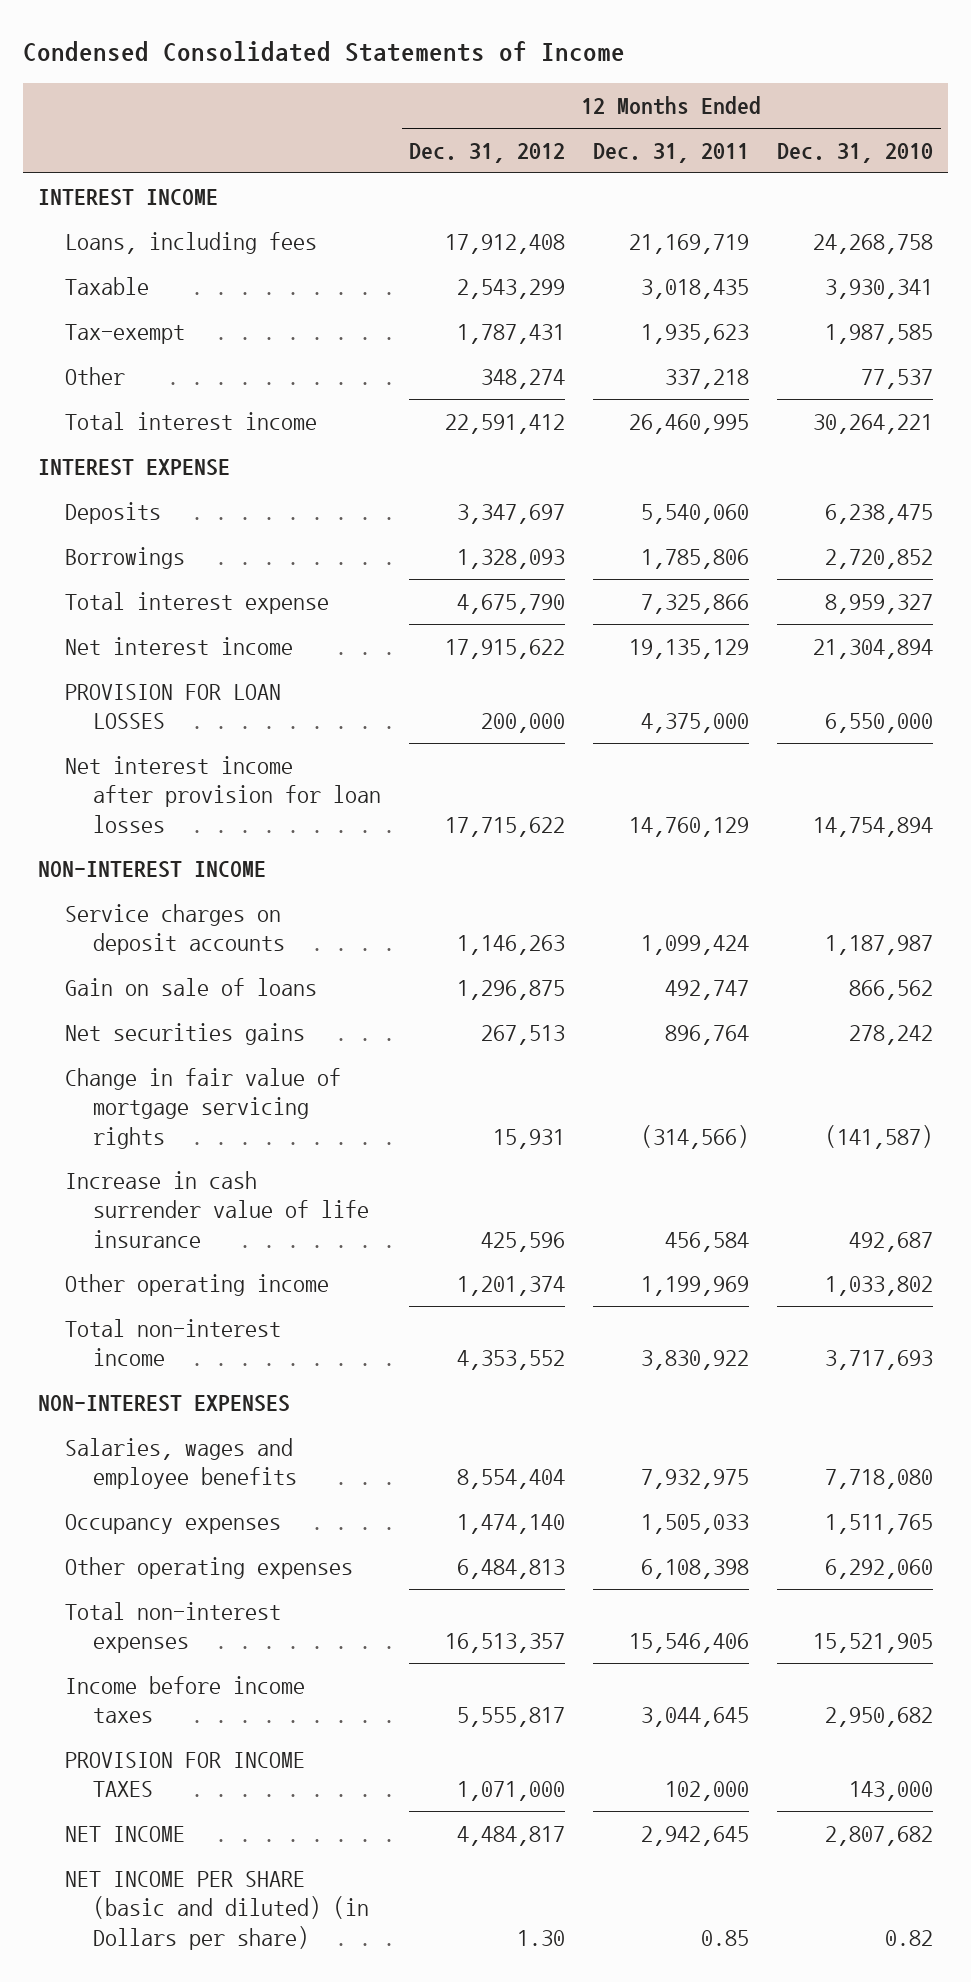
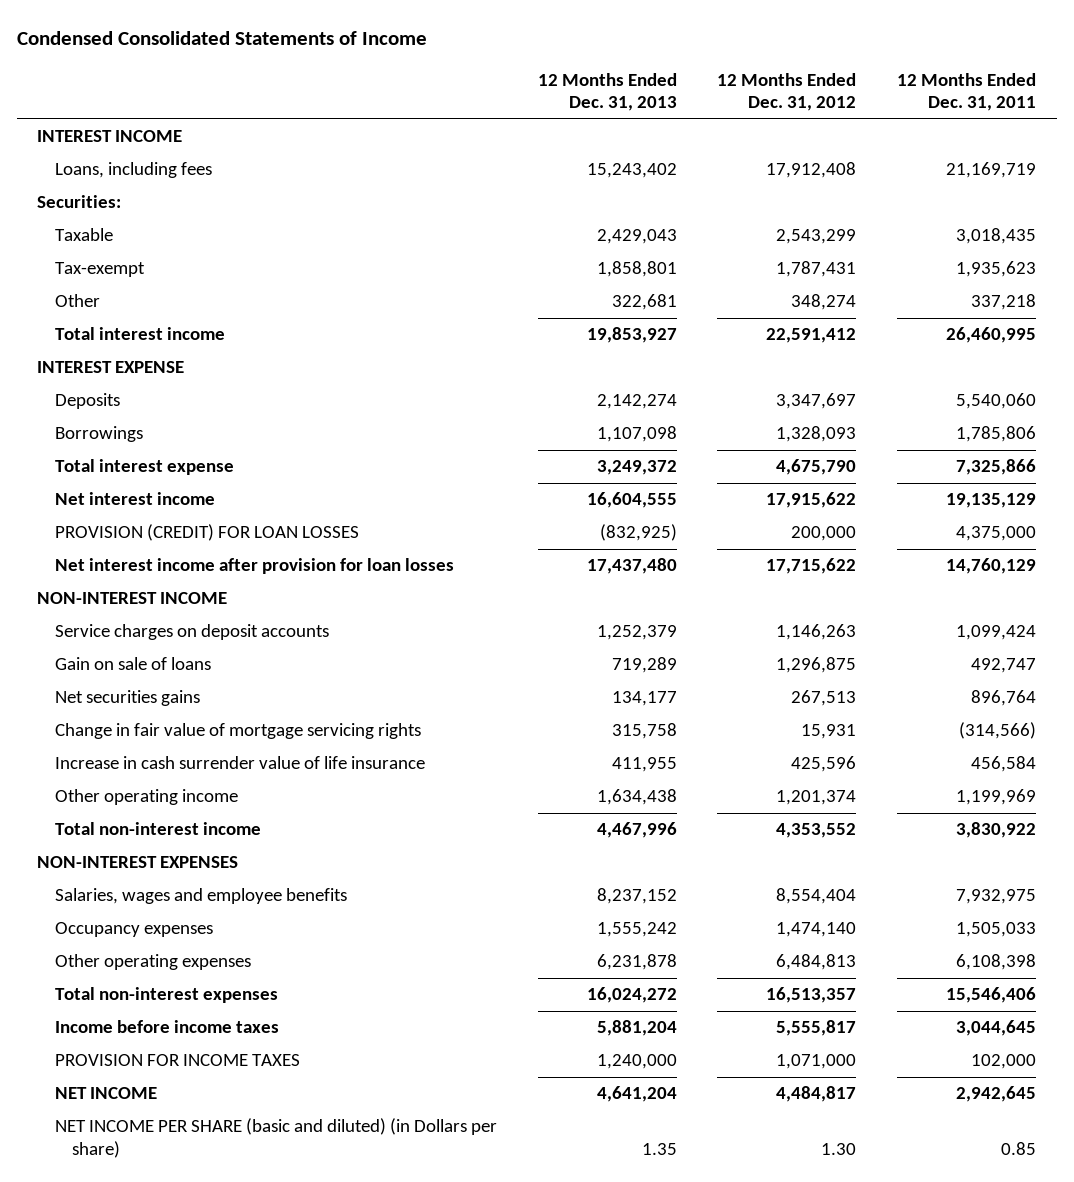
[777,142,934,163] Dec. 31, 2010 -> none
none -> [537,72,677,112] 12 Months Ended Dec. 31, 2013
none -> [37,195,122,209] Securities:
[65,683,282,730] PROVISION FOR LOAN LOSSES -> [54,524,359,542] PROVISION (CREDIT) FOR LOAN LOSSES

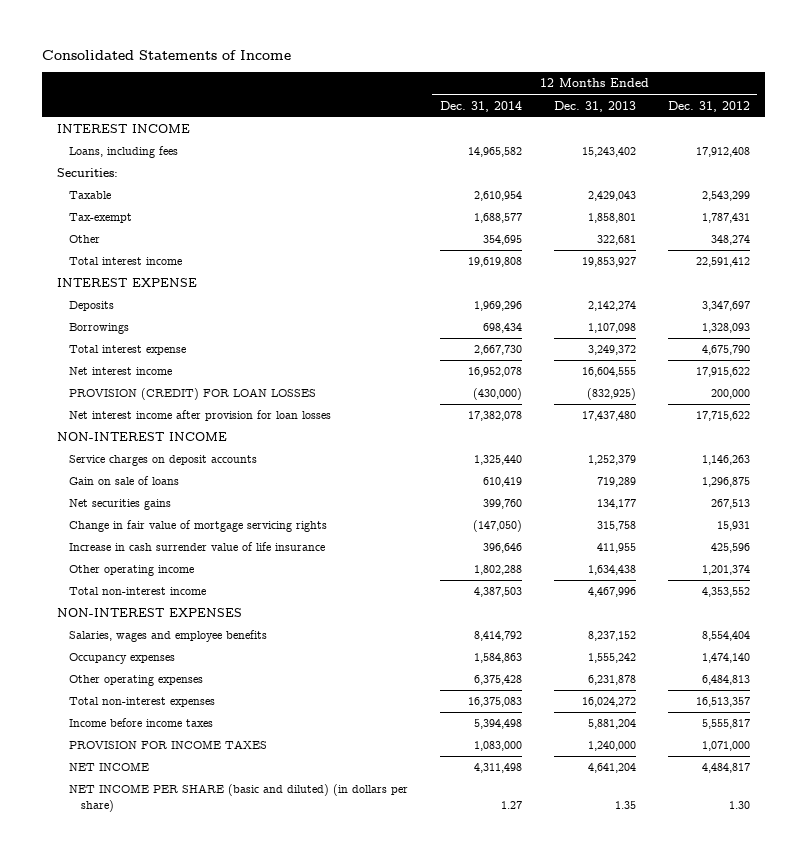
[16,31,427,46] Condensed Consolidated Statements of Income -> [41,50,291,61] Consolidated Statements of Income
[897,72,1037,112] 12 Months Ended Dec. 31, 2011 -> none
none -> [440,100,523,112] Dec. 31, 2014
[54,1118,497,1158] NET INCOME PER SHARE (basic and diluted) (in Dollars per share) -> [69,784,409,812] NET INCOME PER SHARE (basic and diluted) (in dollars per share)

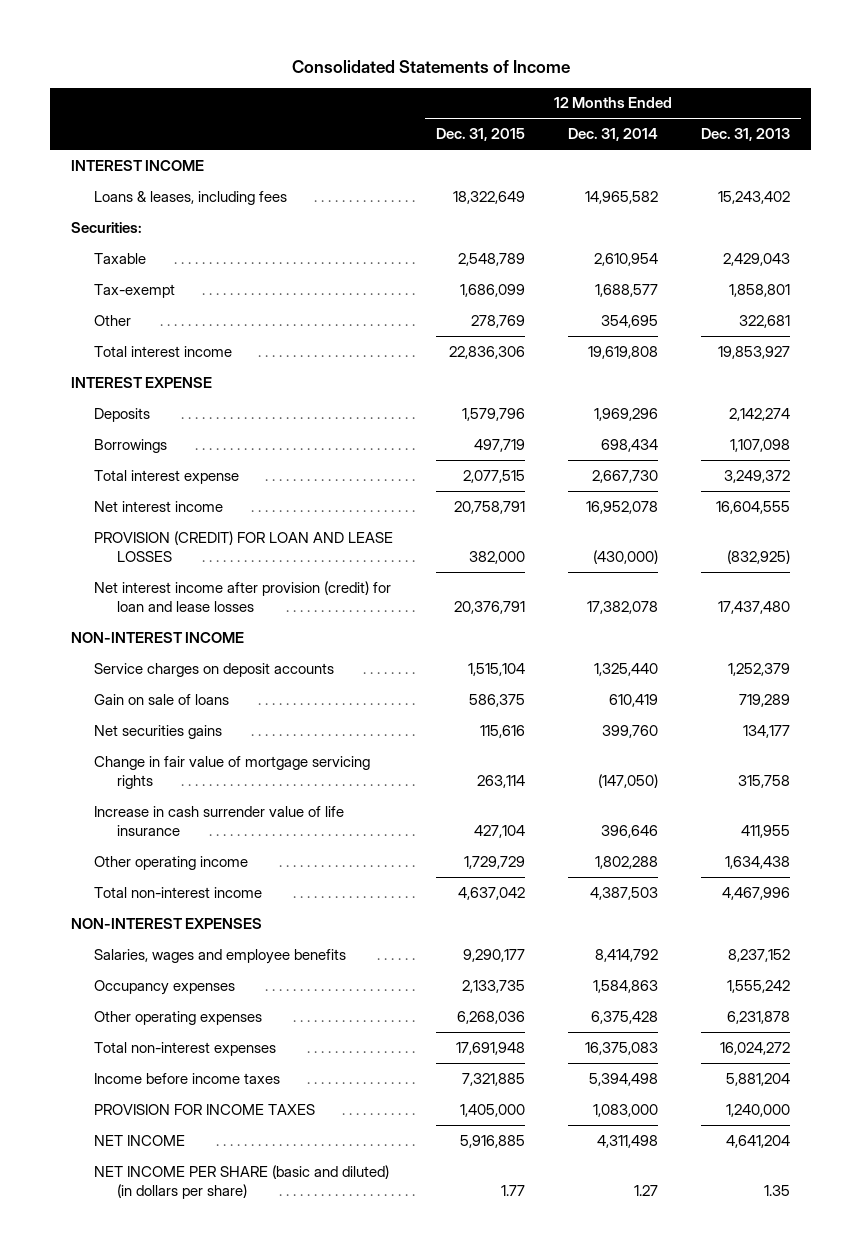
[667,100,750,112] Dec. 31, 2012 -> none
none -> [436,128,526,142] Dec. 31, 2015
[69,146,179,159] Loans, including fees -> [94,190,288,205] Loans & leases, including fees
[69,388,317,401] PROVISION (CREDIT) FOR LOAN LOSSES -> [94,530,394,563] PROVISION (CREDIT) FOR LOAN AND LEASE LOSSES
[69,410,332,422] Net interest income after provision for loan losses -> [94,580,392,613] Net interest income after provision (credit) for loan and lease losses

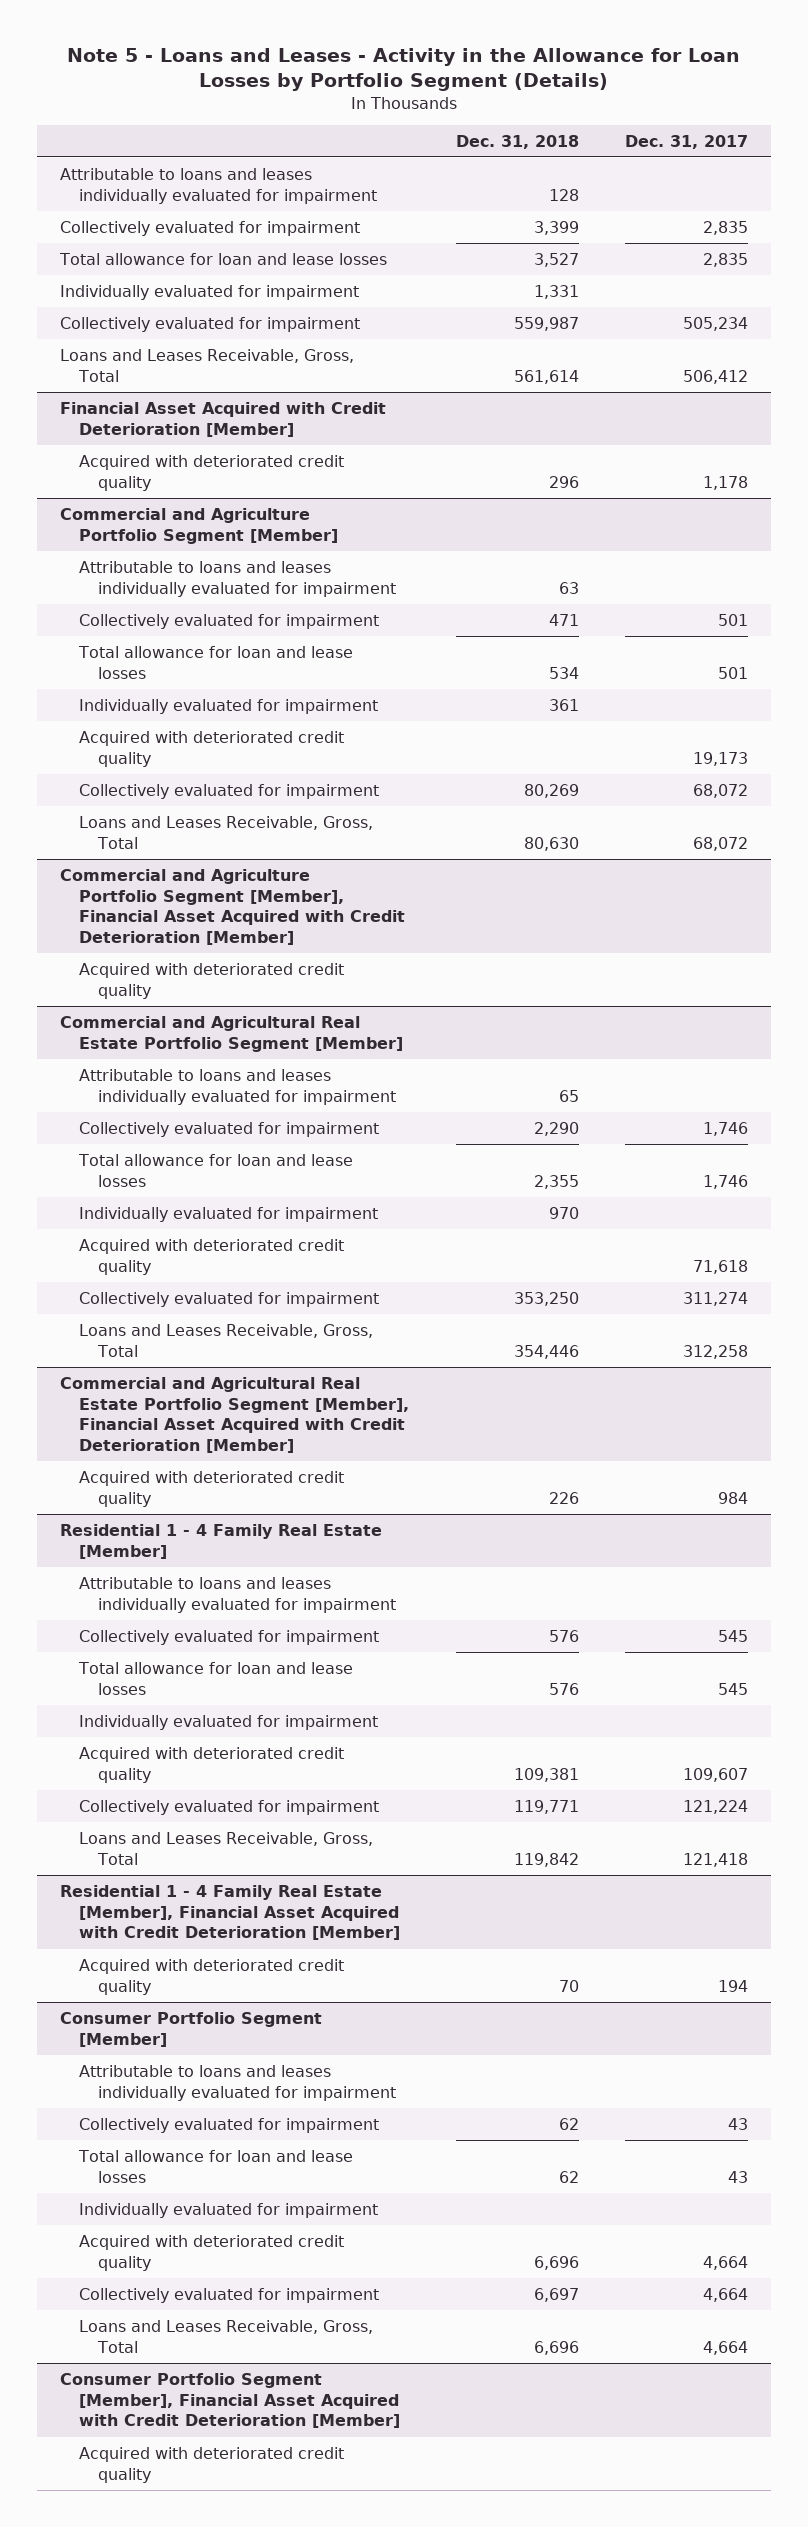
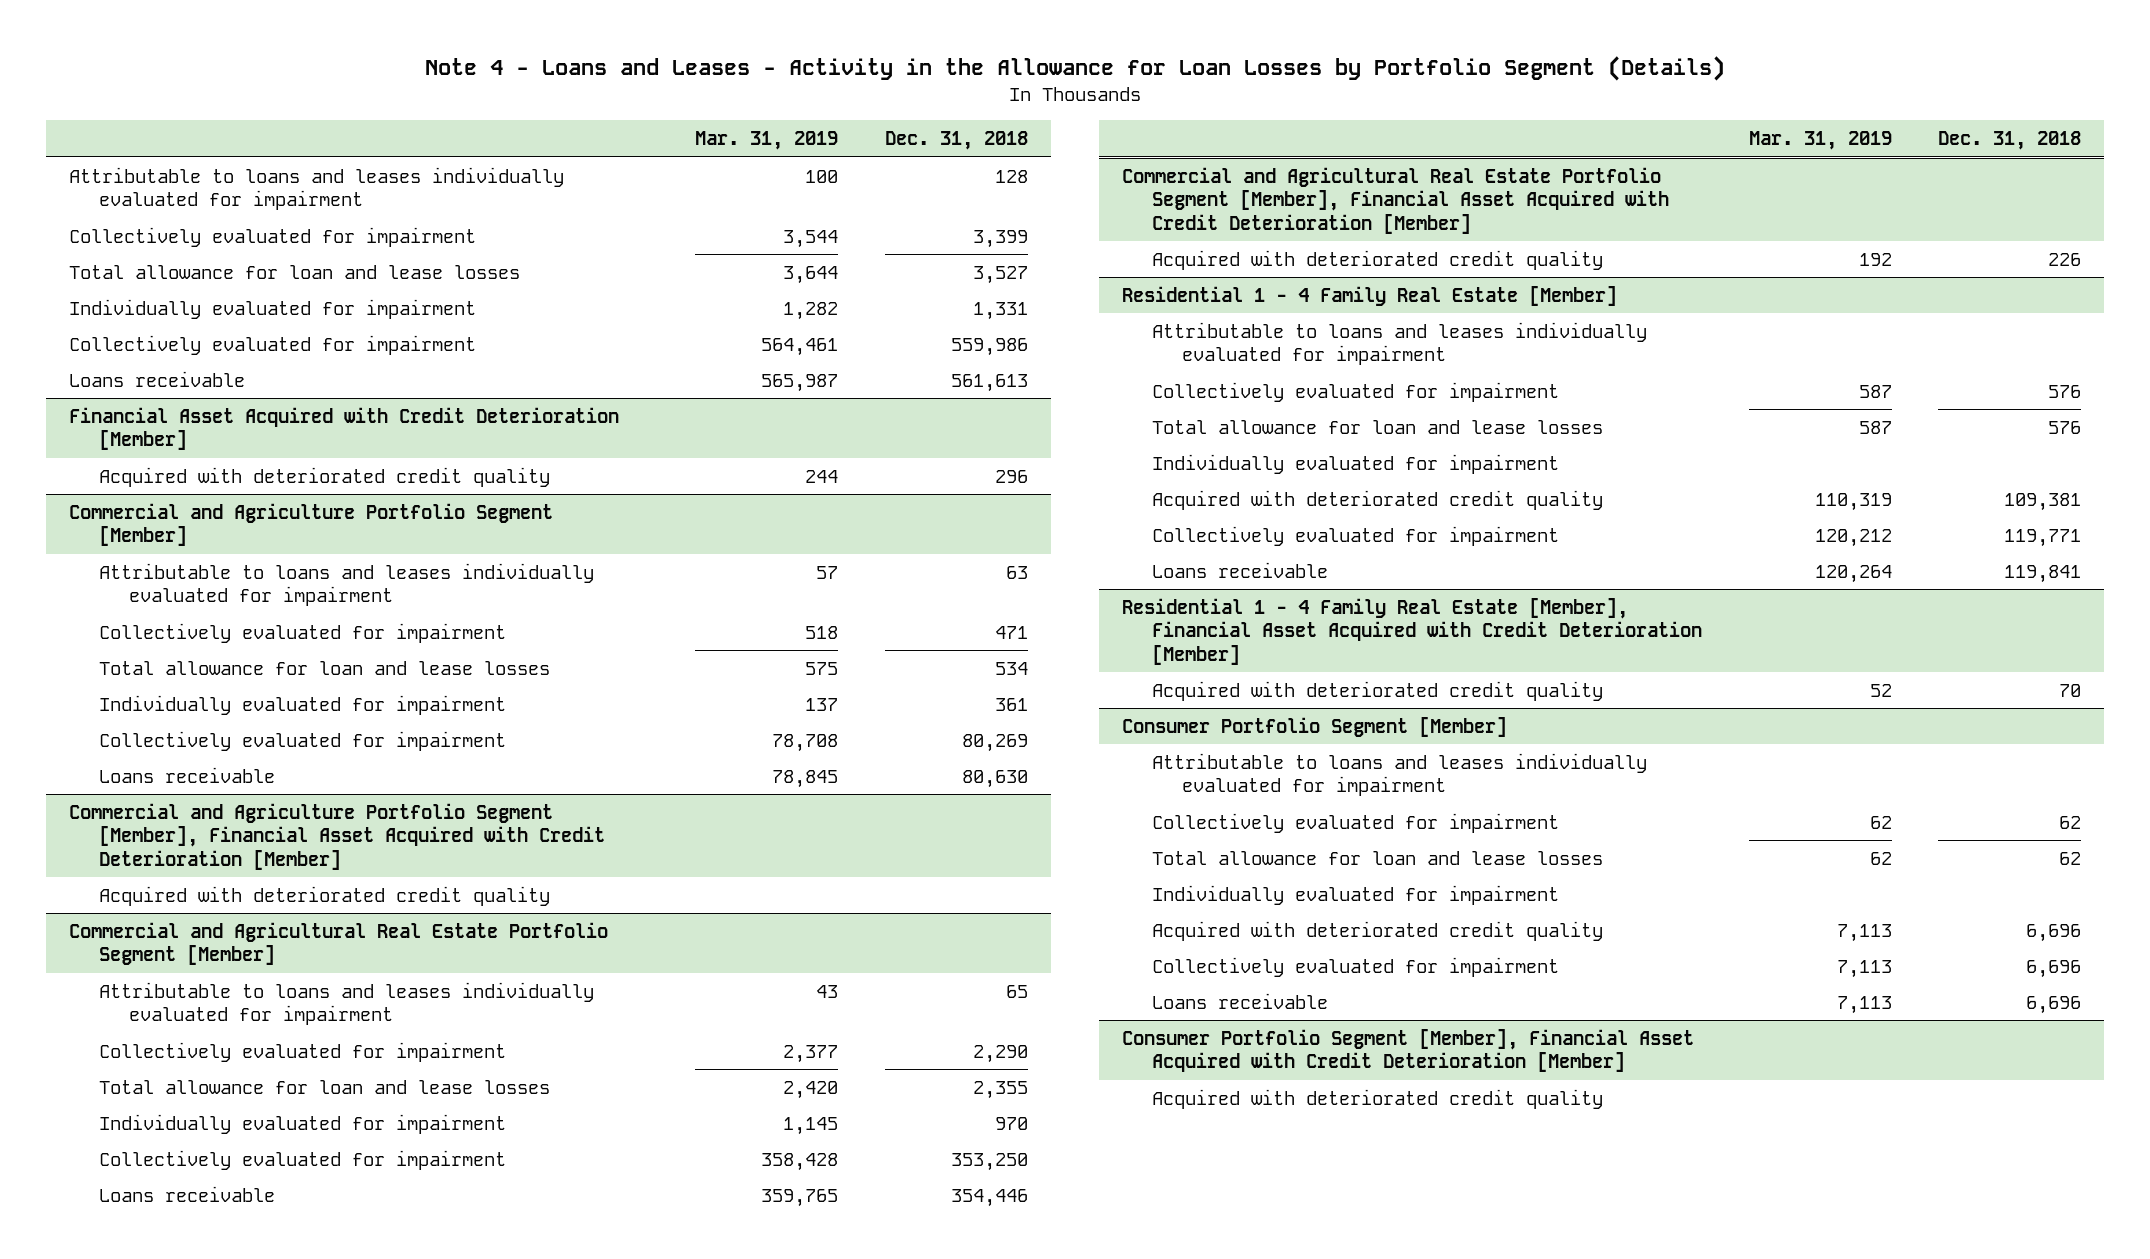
[67,48,741,92] Note 5 - Loans and Leases - Activity in the Allowance for Loan Losses by Portfolio Segment (Details) -> [424,56,1725,82] Note 4 - Loans and Leases - Activity in the Allowance for Loan Losses by Portfolio Segment (Details)
[625,134,749,149] Dec. 31, 2017 -> none
none -> [695,131,839,151] Mar. 31, 2019
[513,316,579,331] 559,987 -> [950,337,1028,356] 559,986
[60,348,355,382] Loans and Leases Receivable, Gross, Total -> [68,370,245,387] Loans receivable
[513,369,579,384] 561,614 -> [950,373,1028,392] 561,613
[79,730,345,767] Acquired with deteriorated credit quality -> none
[79,815,374,849] Loans and Leases Receivable, Gross, Total -> [98,766,275,783] Loans receivable
[79,1238,345,1275] Acquired with deteriorated credit quality -> none
[79,1323,374,1357] Loans and Leases Receivable, Gross, Total -> [98,1185,275,1202] Loans receivable
[79,1831,374,1865] Loans and Leases Receivable, Gross, Total -> [1152,561,1329,578] Loans receivable
[513,1852,579,1867] 119,842 -> [2004,564,2082,583] 119,841
[533,2287,579,2302] 6,697 -> [2026,959,2082,978] 6,696
[79,2319,374,2353] Loans and Leases Receivable, Gross, Total -> [1152,992,1329,1009] Loans receivable

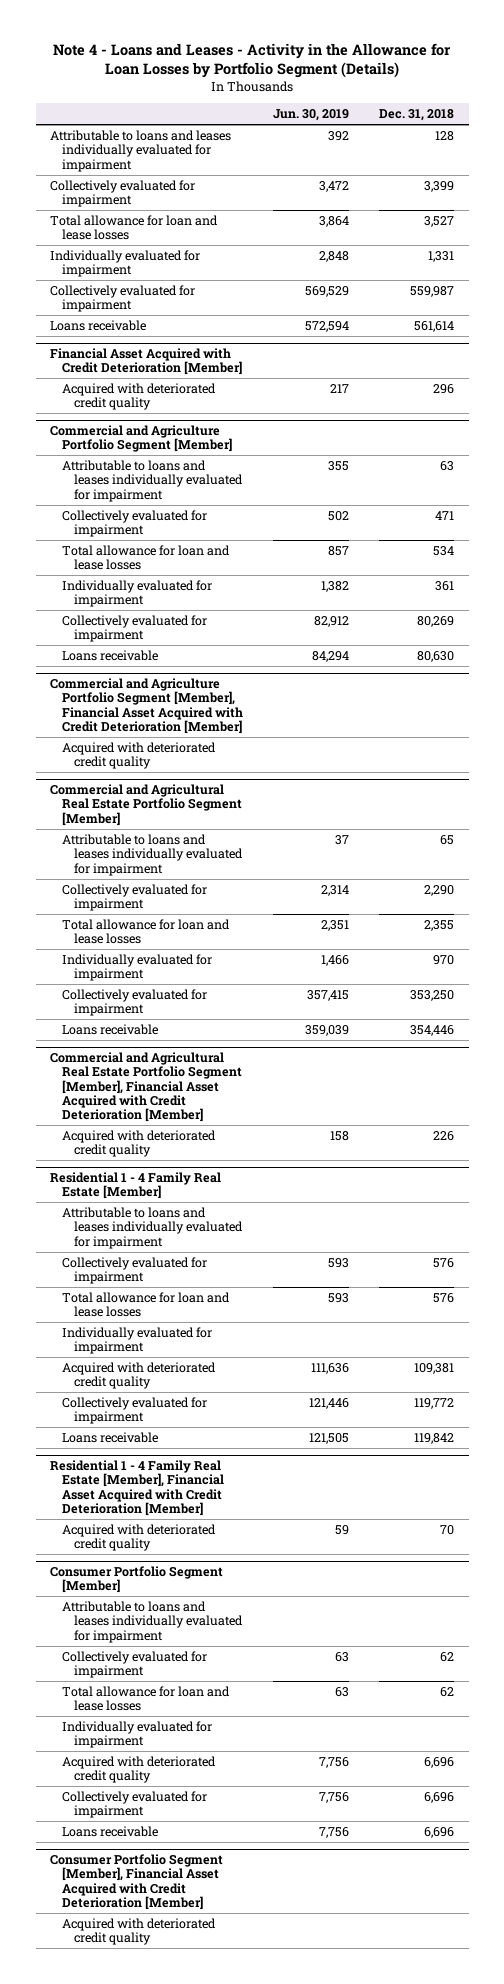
[695,131,839,151] Mar. 31, 2019 -> none
none -> [273,109,350,122] Jun. 30, 2019
[950,337,1028,356] 559,986 -> [409,285,454,297] 559,987
[950,373,1028,392] 561,613 -> [413,320,454,332] 561,614
[2004,528,2082,547] 119,771 -> [413,1397,454,1409] 119,772
[2004,564,2082,583] 119,841 -> [413,1432,454,1444] 119,842

